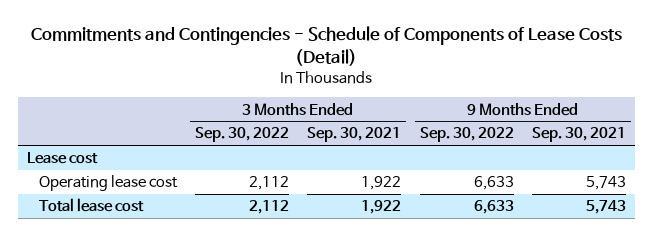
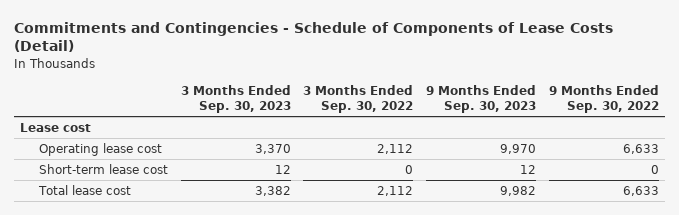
[307,127,402,143] Sep. 30, 2021 -> none
[531,127,626,143] Sep. 30, 2021 -> none
none -> [180,84,291,114] 3 Months Ended Sep. 30, 2023
none -> [426,84,537,114] 9 Months Ended Sep. 30, 2023
none -> [39,164,169,175] Short-term lease cost

